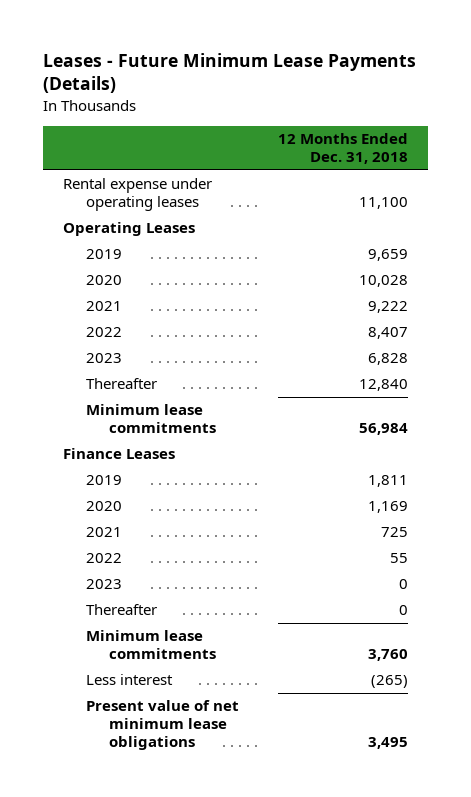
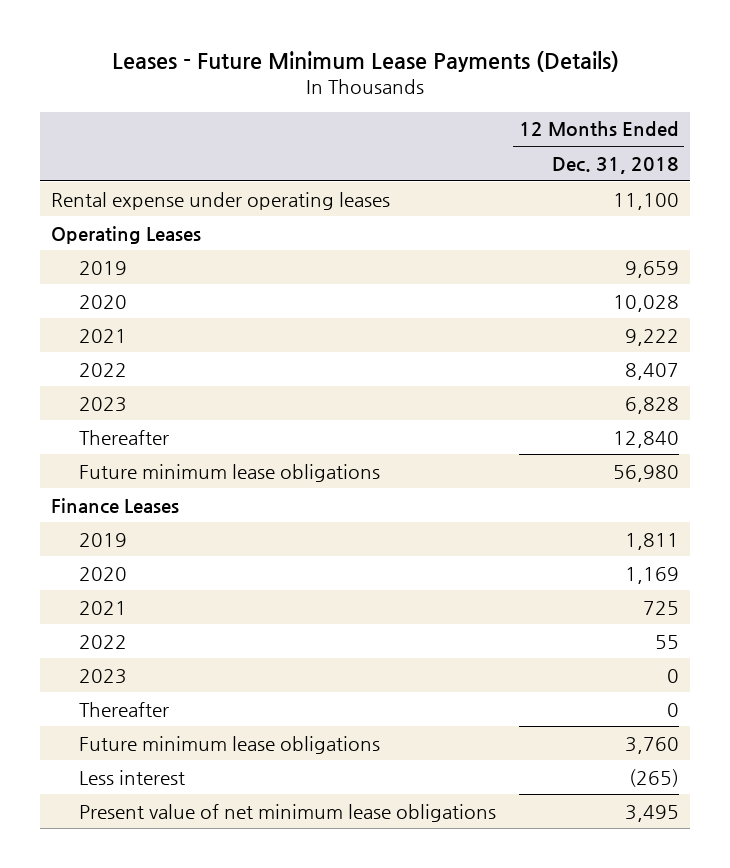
[85,404,216,434] Minimum lease commitments -> [79,463,381,482] Future minimum lease obligations
[359,423,409,436] 56,984 -> [612,464,679,482] 56,980
[85,630,216,660] Minimum lease commitments -> [79,735,381,754] Future minimum lease obligations

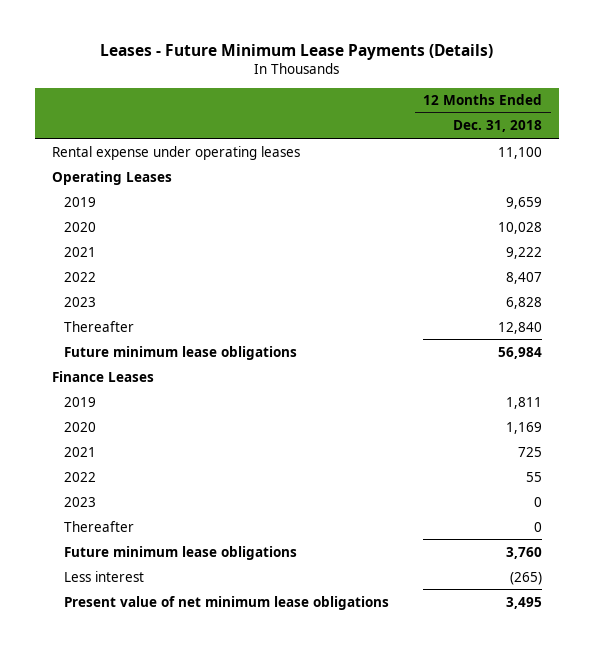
[612,464,679,482] 56,980 -> [498,346,543,359] 56,984

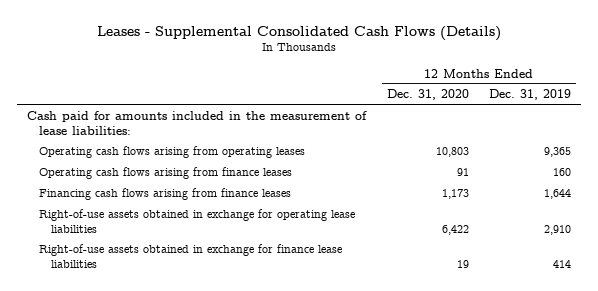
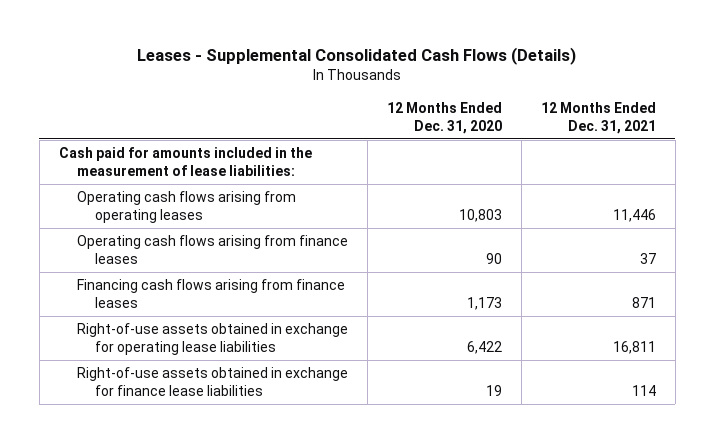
[488,89,571,101] Dec. 31, 2019 -> none
none -> [540,101,656,134] 12 Months Ended Dec. 31, 2021
[456,168,469,177] 91 -> [485,253,502,265] 90

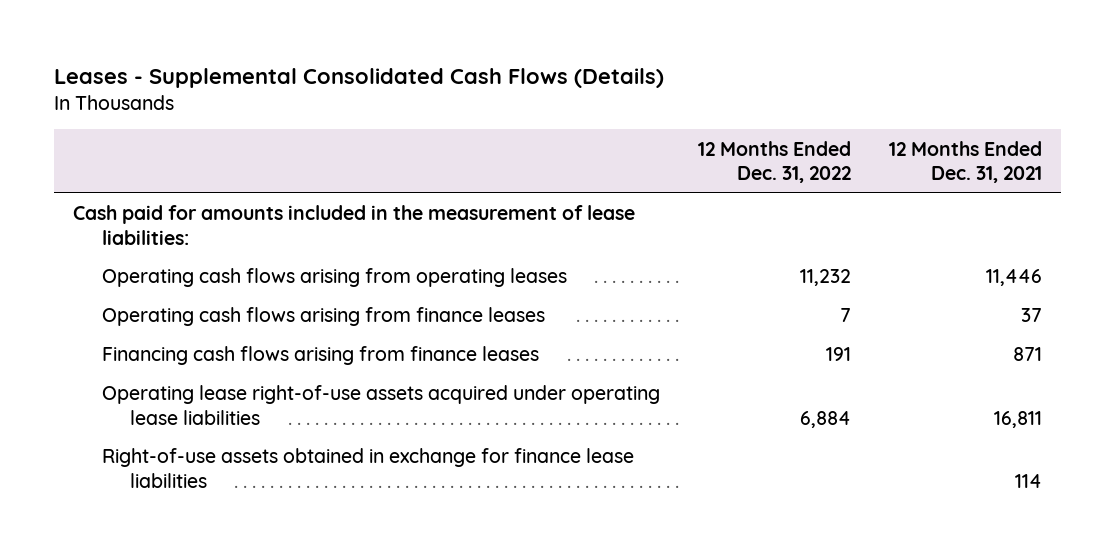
[386,101,502,134] 12 Months Ended Dec. 31, 2020 -> none
none -> [697,140,851,184] 12 Months Ended Dec. 31, 2022
[76,323,348,356] Right-of-use assets obtained in exchange for operating lease liabilities -> [101,385,660,425] Operating lease right-of-use assets acquired under operating lease liabilities

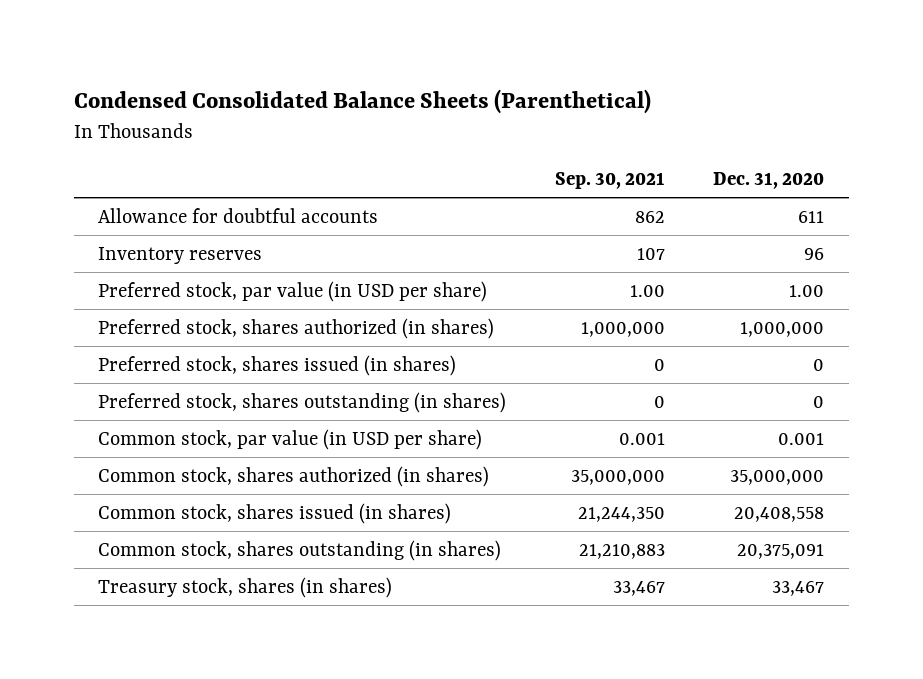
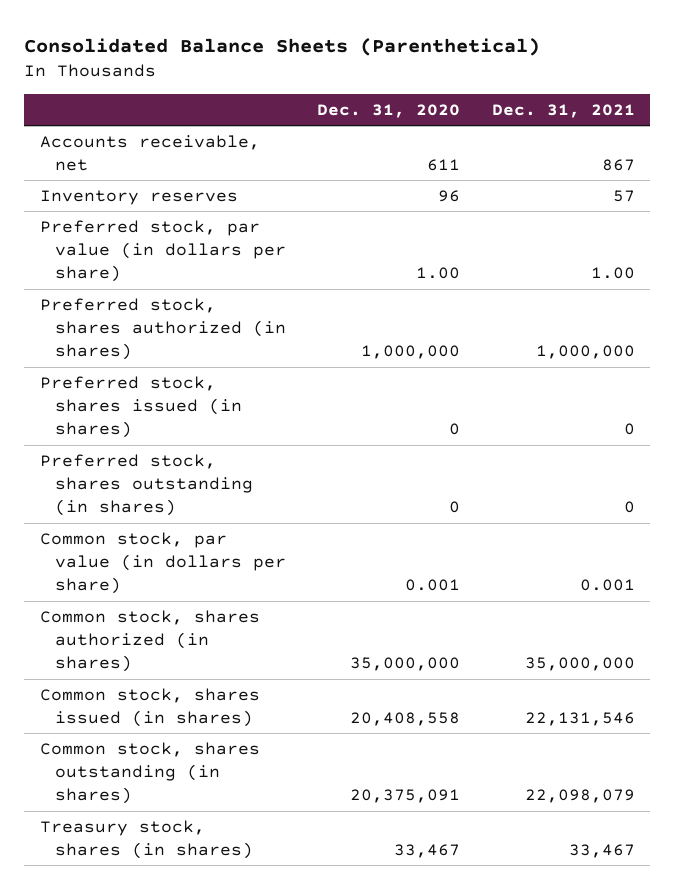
[74,89,652,115] Condensed Consolidated Balance Sheets (Parenthetical) -> [23,37,540,56] Consolidated Balance Sheets (Parenthetical)
[554,172,665,190] Sep. 30, 2021 -> none
none -> [491,104,635,119] Dec. 31, 2021
[98,207,379,223] Allowance for doubtful accounts -> [39,134,260,172] Accounts receivable, net
[98,280,488,302] Preferred stock, par value (in USD per share) -> [39,219,286,283] Preferred stock, par value (in dollars per share)
[98,428,483,450] Common stock, par value (in USD per share) -> [39,531,286,595] Common stock, par value (in dollars per share)

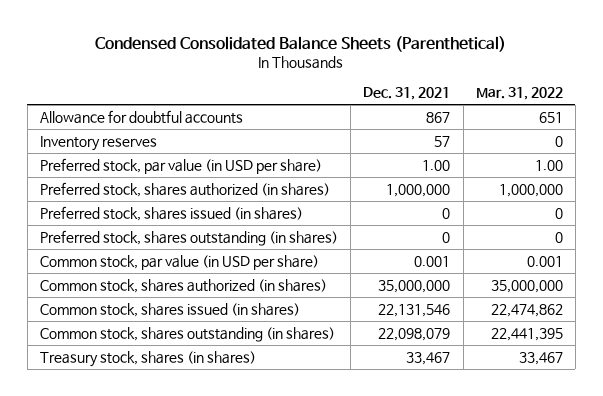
[23,37,540,56] Consolidated Balance Sheets (Parenthetical) -> [95,35,507,52] Condensed Consolidated Balance Sheets (Parenthetical)
[317,104,461,119] Dec. 31, 2020 -> none
none -> [475,87,563,101] Mar. 31, 2022
[39,134,260,172] Accounts receivable, net -> [40,109,244,124] Allowance for doubtful accounts
[39,219,286,283] Preferred stock, par value (in dollars per share) -> [40,157,323,174] Preferred stock, par value (in USD per share)
[39,531,286,595] Common stock, par value (in dollars per share) -> [40,254,320,270] Common stock, par value (in USD per share)

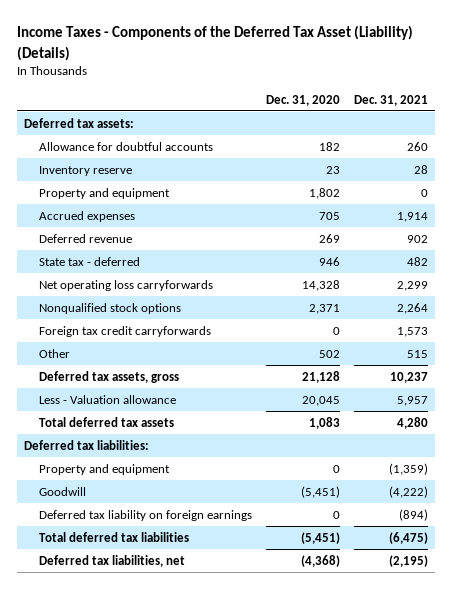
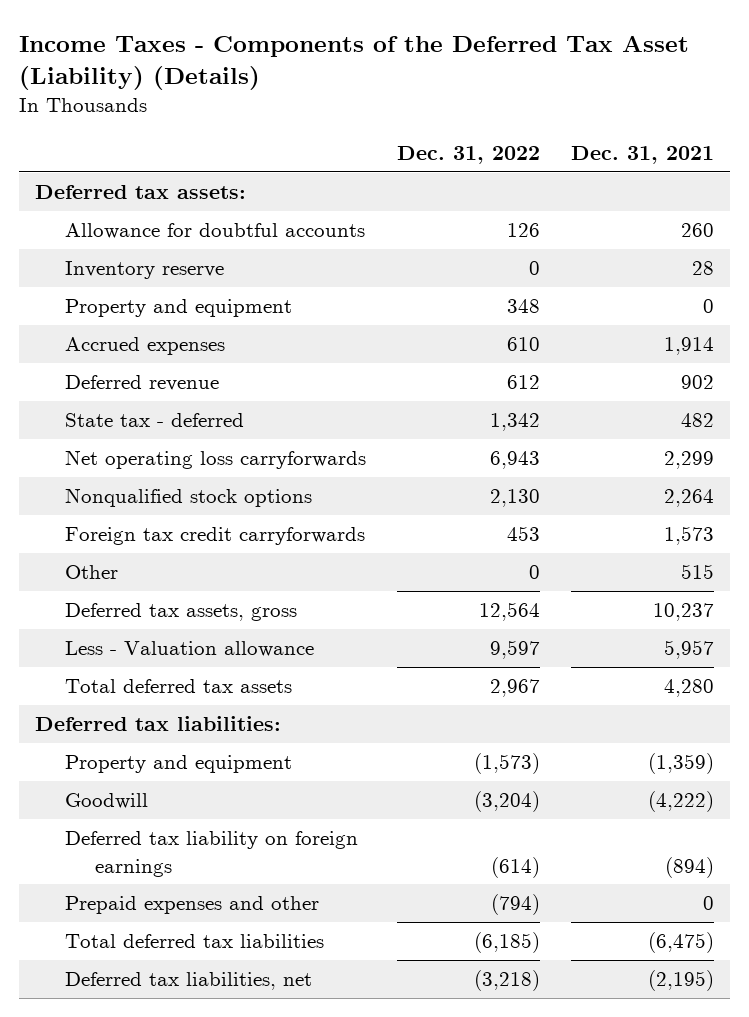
[266,94,341,106] Dec. 31, 2020 -> none
none -> [397,145,541,164] Dec. 31, 2022
none -> [65,896,320,915] Prepaid expenses and other

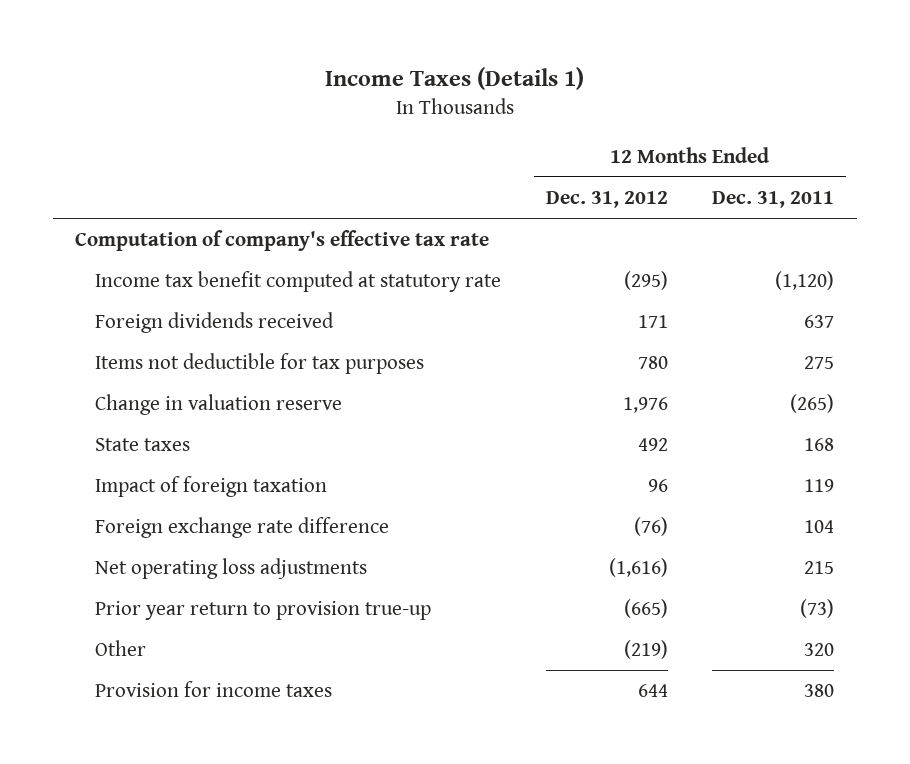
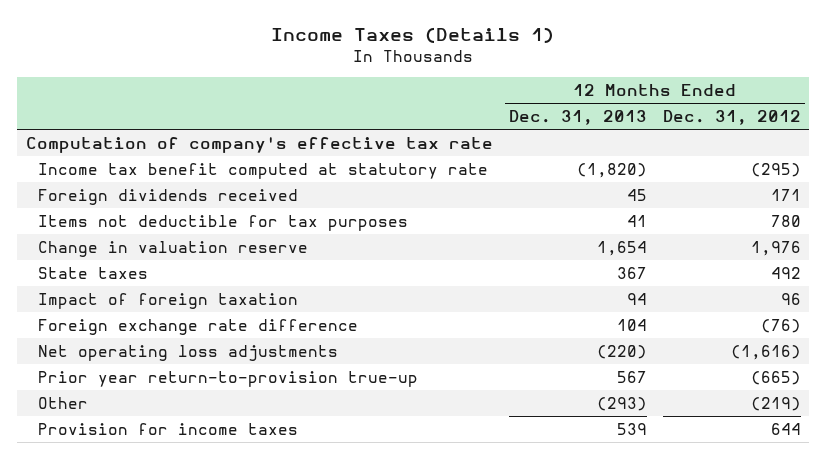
[712,190,835,208] Dec. 31, 2011 -> none
none -> [508,109,647,125] Dec. 31, 2013
[94,601,431,621] Prior year return to provision true-up -> [37,370,418,387] Prior year return-to-provision true-up

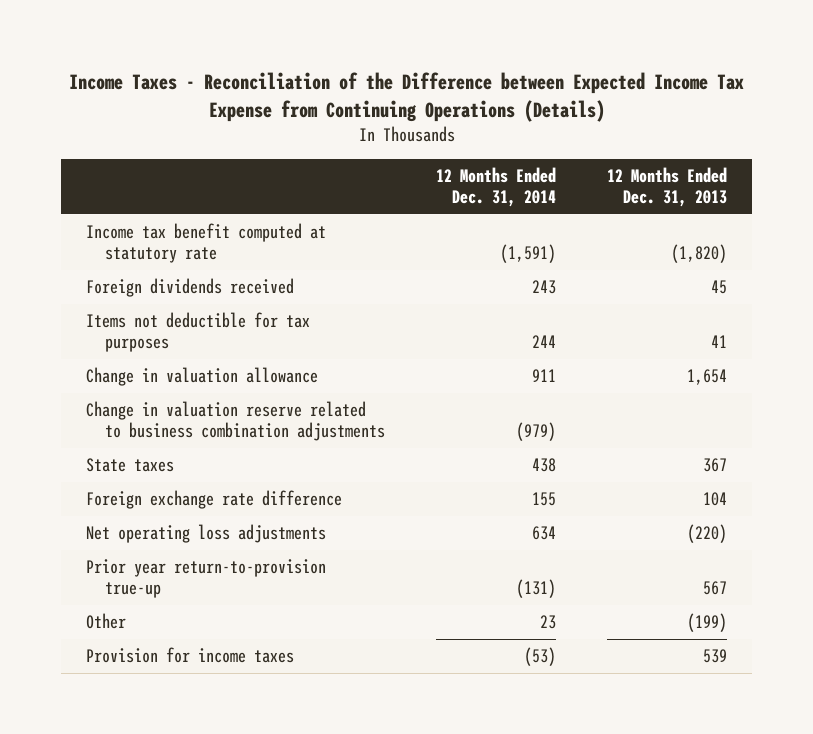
[271,27,555,44] Income Taxes (Details 1) -> [68,71,744,122] Income Taxes - Reconciliation of the Difference between Expected Income Tax Expense from Continuing Operations (Details)
[663,109,802,125] Dec. 31, 2012 -> none
none -> [435,167,556,208] 12 Months Ended Dec. 31, 2014
[25,136,493,153] Computation of company's effective tax rate -> none
[37,240,308,257] Change in valuation reserve -> [86,367,319,387] Change in valuation allowance
none -> [86,401,385,442] Change in valuation reserve related to business combination adjustments
[37,292,298,309] Impact of foreign taxation -> none
[596,396,647,411] (293) -> [686,613,727,633] (199)

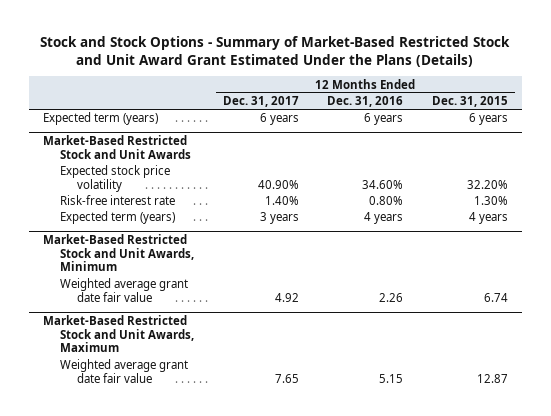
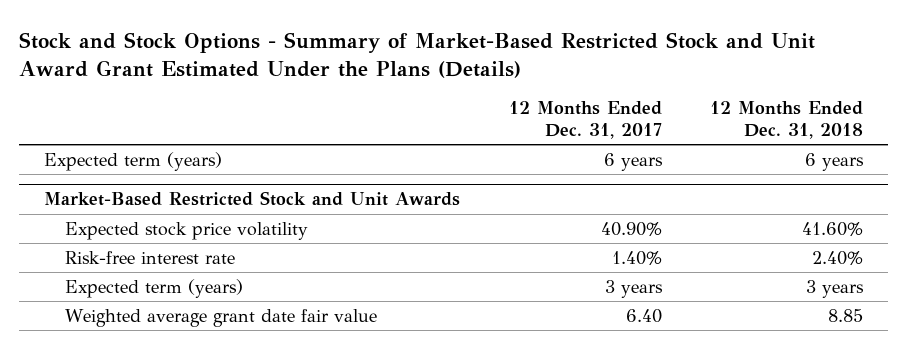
[327,96,404,108] Dec. 31, 2016 -> none
[432,96,509,108] Dec. 31, 2015 -> none
none -> [710,101,864,139] 12 Months Ended Dec. 31, 2018
[42,234,195,272] Market-Based Restricted Stock and Unit Awards, Minimum -> none
[42,315,195,353] Market-Based Restricted Stock and Unit Awards, Maximum -> none
[60,359,189,384] Weighted average grant date fair value -> none
[274,293,299,303] 4.92 -> [625,308,662,323] 6.40

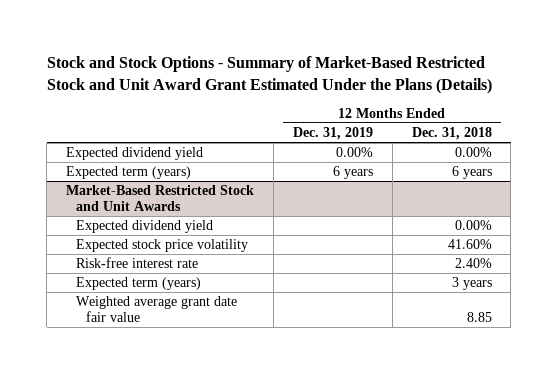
[508,101,662,139] 12 Months Ended Dec. 31, 2017 -> none
none -> [292,127,373,141] Dec. 31, 2019
none -> [66,147,204,161] Expected dividend yield
none -> [76,220,214,234] Expected dividend yield

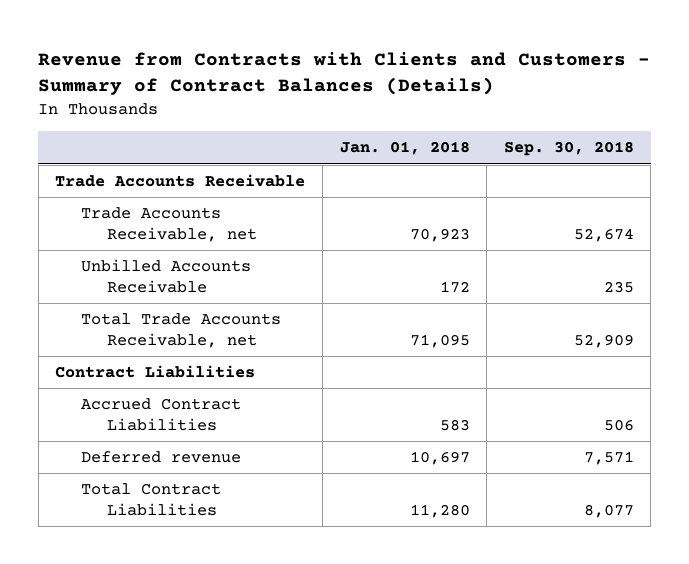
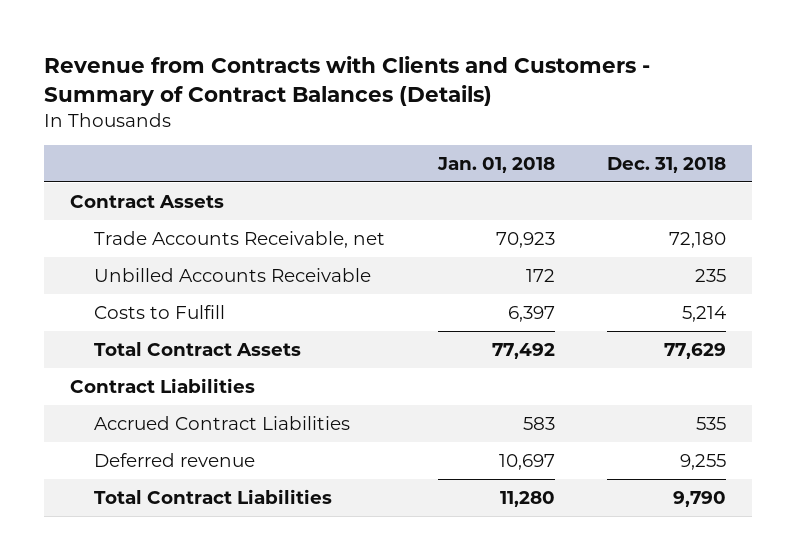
[503,141,634,157] Sep. 30, 2018 -> none
none -> [607,157,727,174] Dec. 31, 2018
[55,174,306,188] Trade Accounts Receivable -> [69,194,224,208] Contract Assets
[81,313,282,349] Total Trade Accounts Receivable, net -> none
none -> [94,304,226,319] Costs to Fulfill
none -> [94,341,302,356] Total Contract Assets

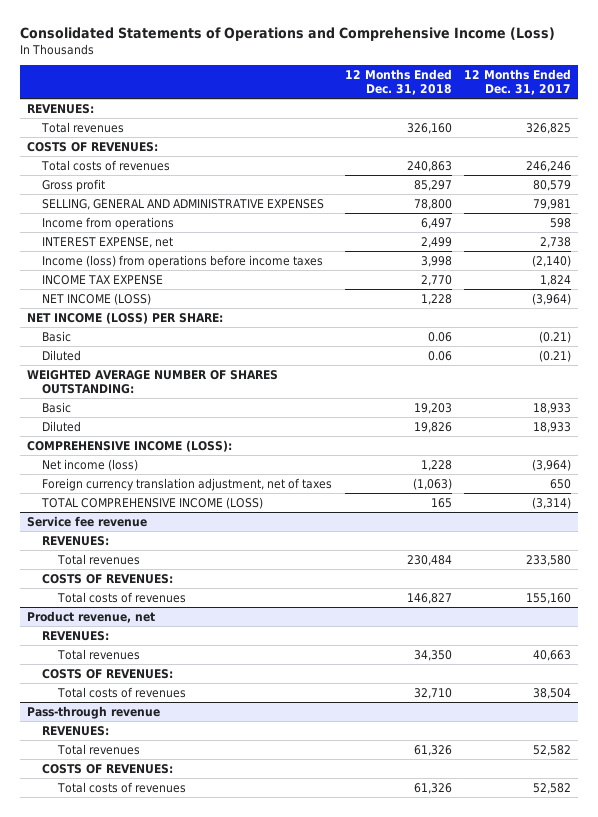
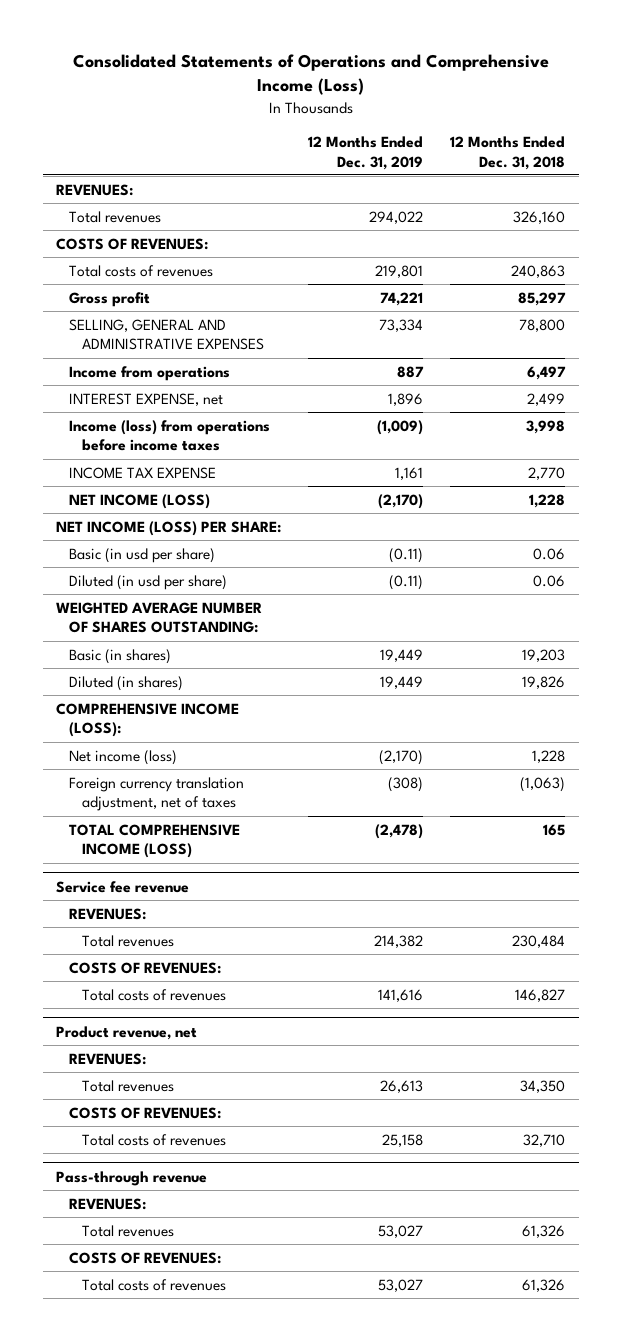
[464,68,572,95] 12 Months Ended Dec. 31, 2017 -> none
none -> [308,135,424,170] 12 Months Ended Dec. 31, 2019
[42,330,72,342] Basic -> [69,547,216,563] Basic (in usd per share)
[42,349,82,361] Diluted -> [69,574,228,590] Diluted (in usd per share)
[42,401,72,413] Basic -> [69,648,172,664] Basic (in shares)
[42,420,82,432] Diluted -> [69,675,184,691] Diluted (in shares)

